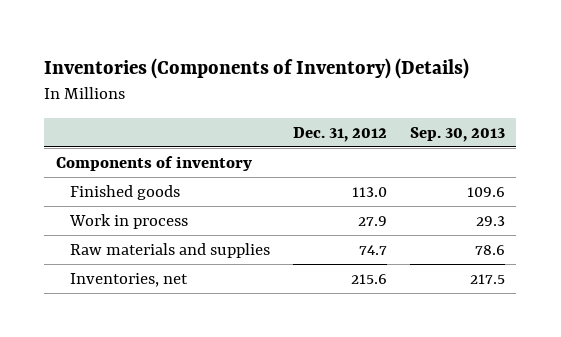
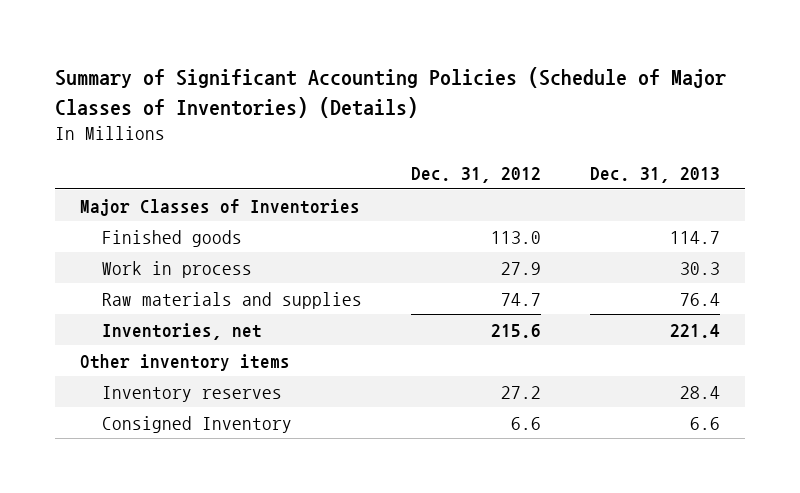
[44,57,470,79] Inventories (Components of Inventory) (Details) -> [55,67,727,118] Summary of Significant Accounting Policies (Schedule of Major Classes of Inventories) (Details)
[409,126,505,142] Sep. 30, 2013 -> none
none -> [590,167,721,184] Dec. 31, 2013
[55,155,252,171] Components of inventory -> [80,198,361,216] Major Classes of Inventories
none -> [80,353,291,371] Other inventory items
none -> [101,385,282,402] Inventory reserves
none -> [101,415,292,433] Consigned Inventory

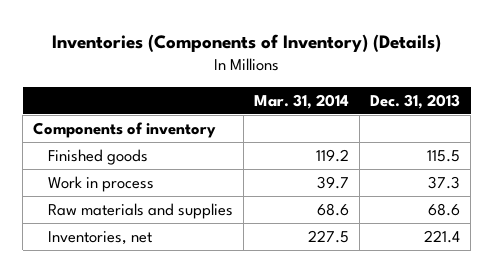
[55,67,727,118] Summary of Significant Accounting Policies (Schedule of Major Classes of Inventories) (Details) -> [51,34,441,53] Inventories (Components of Inventory) (Details)
[410,167,541,184] Dec. 31, 2012 -> none
none -> [254,93,350,109] Mar. 31, 2014
[80,198,361,216] Major Classes of Inventories -> [33,121,217,138] Components of inventory
[670,230,721,244] 114.7 -> [427,149,461,162] 115.5
[680,261,721,275] 30.3 -> [428,175,461,189] 37.3
[680,292,721,306] 76.4 -> [428,202,461,216] 68.6
[80,353,291,371] Other inventory items -> none
[101,385,282,402] Inventory reserves -> none
[101,415,292,433] Consigned Inventory -> none

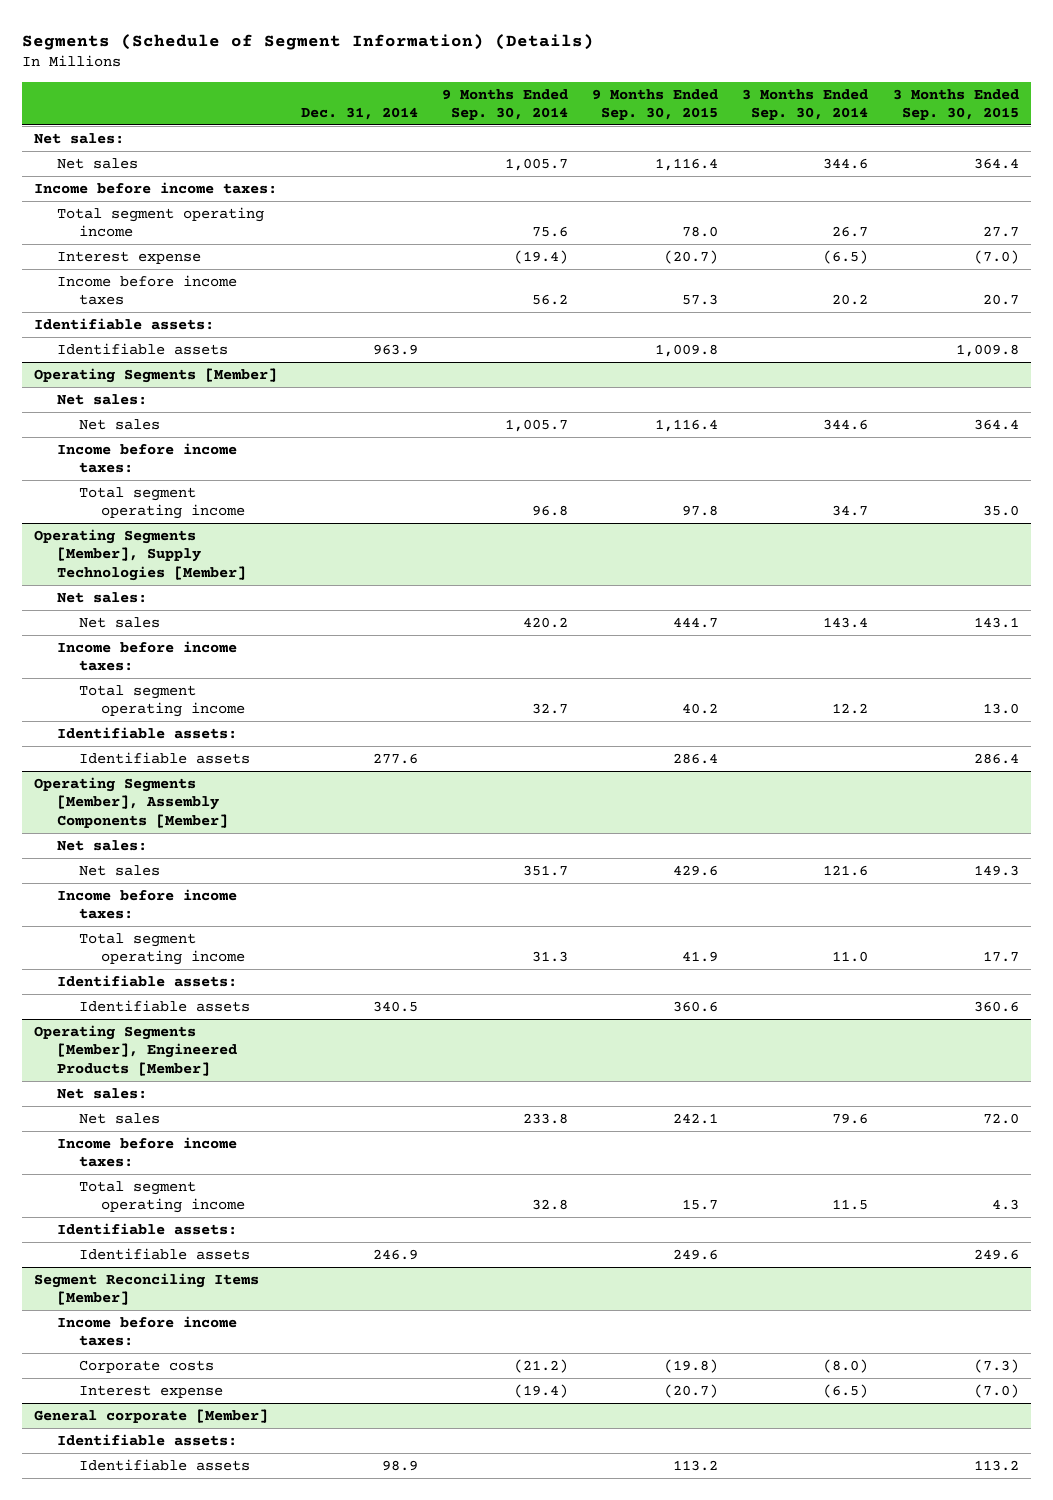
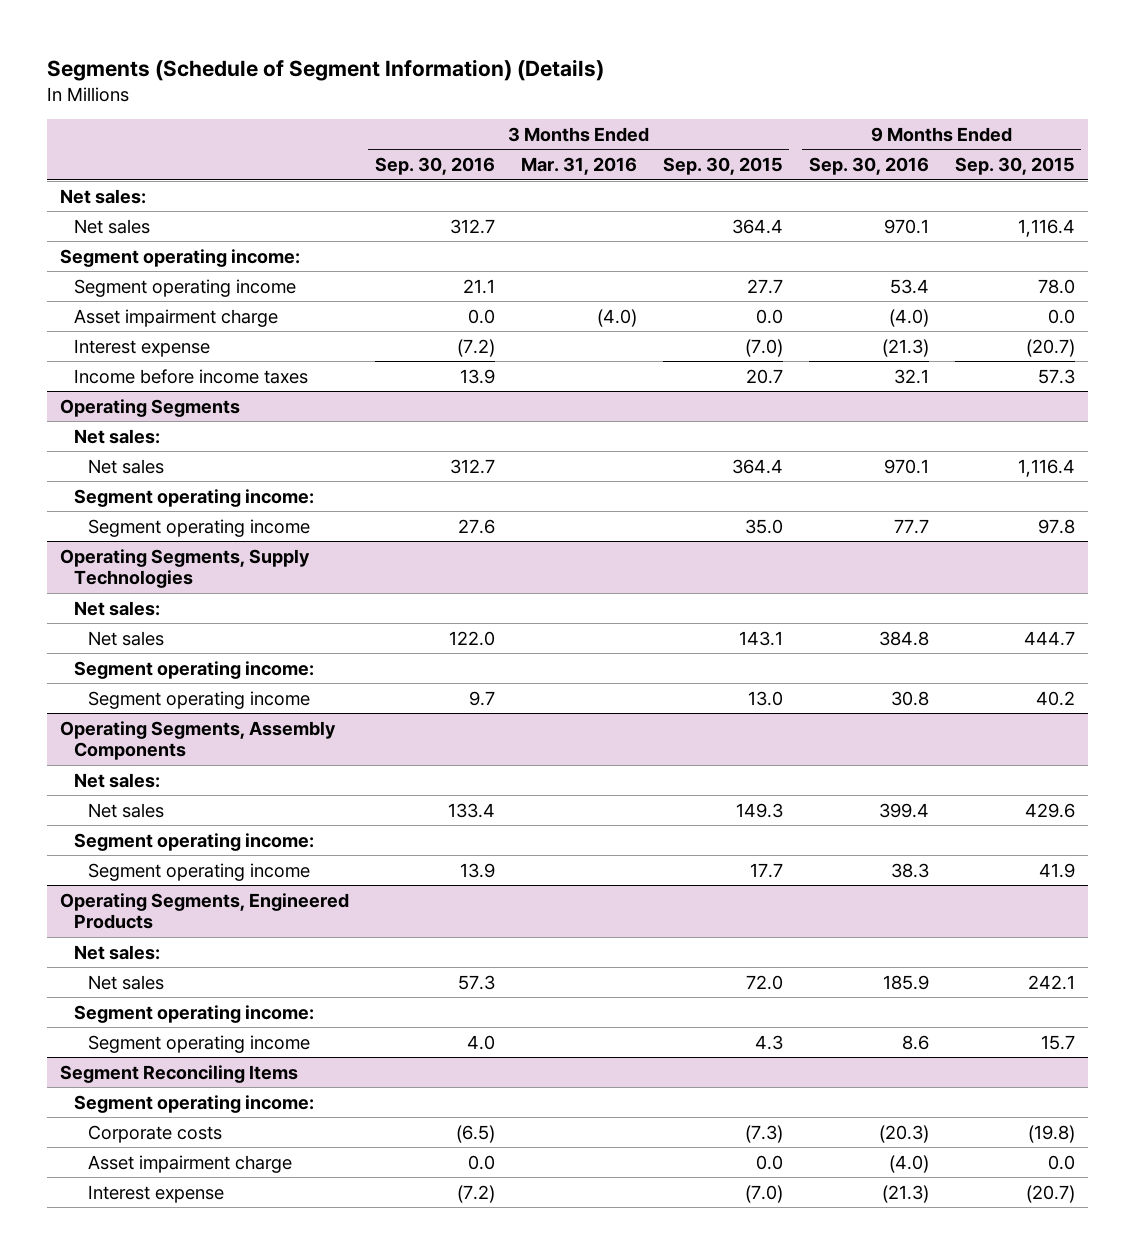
[301,106,419,120] Dec. 31, 2014 -> none
[442,88,569,120] 9 Months Ended Sep. 30, 2014 -> none
[742,88,869,120] 3 Months Ended Sep. 30, 2014 -> none
none -> [374,157,495,176] Sep. 30, 2016
none -> [520,157,637,176] Mar. 31, 2016
none -> [808,157,929,176] Sep. 30, 2016
[34,181,278,194] Income before income taxes: -> [59,248,300,267] Segment operating income:
[56,206,264,238] Total segment operating income -> [73,278,296,297] Segment operating income
none -> [73,308,278,327] Asset impairment charge
[34,317,215,330] Identifiable assets: -> none
[56,342,228,355] Identifiable assets -> none
[34,367,278,383] Operating Segments [Member] -> [59,398,240,417] Operating Segments
[56,442,237,474] Income before income taxes: -> [73,488,314,507] Segment operating income:
[78,486,246,520] Total segment operating income -> [87,518,310,537] Segment operating income
[34,528,246,581] Operating Segments [Member], Supply Technologies [Member] -> [59,548,310,589] Operating Segments, Supply Technologies
[56,726,237,739] Identifiable assets: -> none
[78,751,250,764] Identifiable assets -> none
[56,640,237,672] Income before income taxes: -> [73,660,314,679] Segment operating income:
[78,684,246,718] Total segment operating income -> [87,690,310,709] Segment operating income
[34,776,228,828] Operating Segments [Member], Assembly Components [Member] -> [59,720,336,761] Operating Segments, Assembly Components
[56,974,237,987] Identifiable assets: -> none
[78,999,250,1012] Identifiable assets -> none
[56,888,237,920] Income before income taxes: -> [73,832,314,851] Segment operating income:
[78,932,246,966] Total segment operating income -> [87,862,310,881] Segment operating income
[34,1024,237,1076] Operating Segments [Member], Engineered Products [Member] -> [59,892,349,930] Operating Segments, Engineered Products
[56,1222,237,1235] Identifiable assets: -> none
[78,1247,250,1260] Identifiable assets -> none
[56,1136,237,1168] Income before income taxes: -> [73,1004,314,1023] Segment operating income:
[78,1180,246,1214] Total segment operating income -> [87,1034,310,1053] Segment operating income
[34,1272,260,1306] Segment Reconciling Items [Member] -> [59,1064,298,1083] Segment Reconciling Items
[56,1315,237,1347] Income before income taxes: -> [73,1094,314,1113] Segment operating income:
none -> [87,1154,292,1173] Asset impairment charge
[34,1408,269,1423] General corporate [Member] -> none
[56,1433,237,1446] Identifiable assets: -> none
[78,1458,250,1471] Identifiable assets -> none

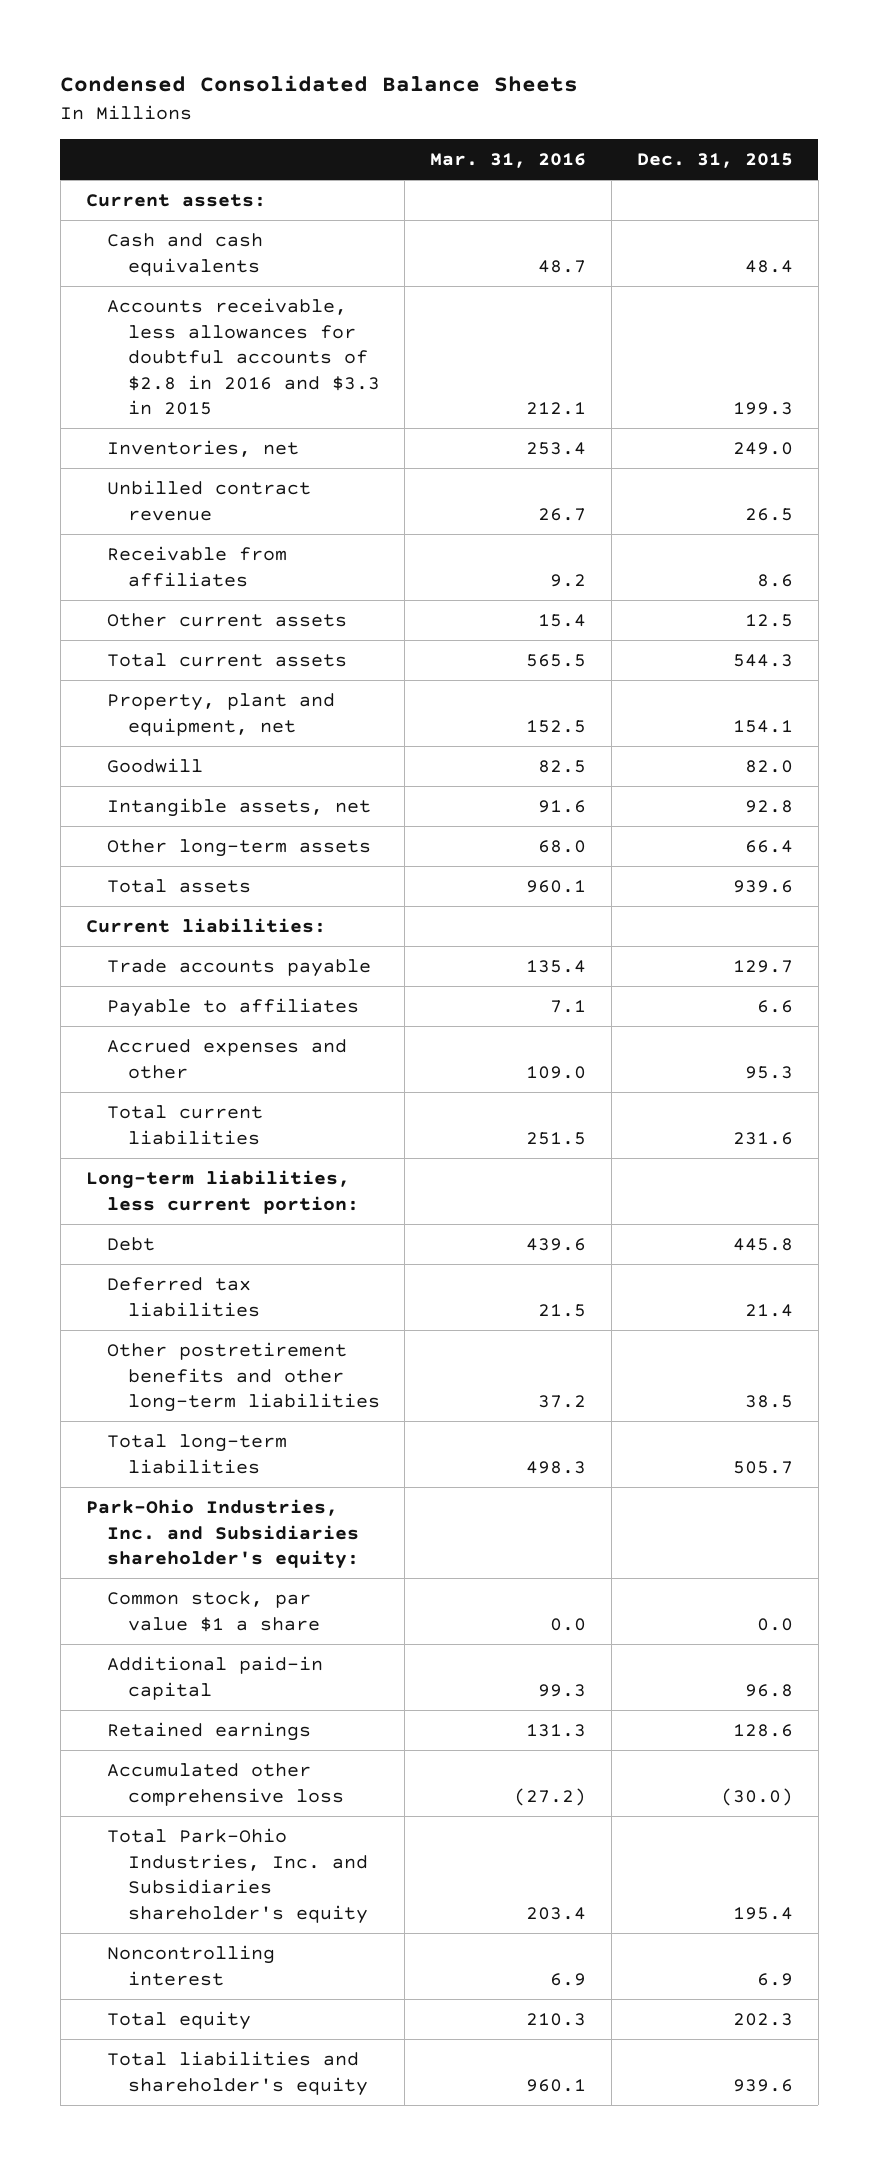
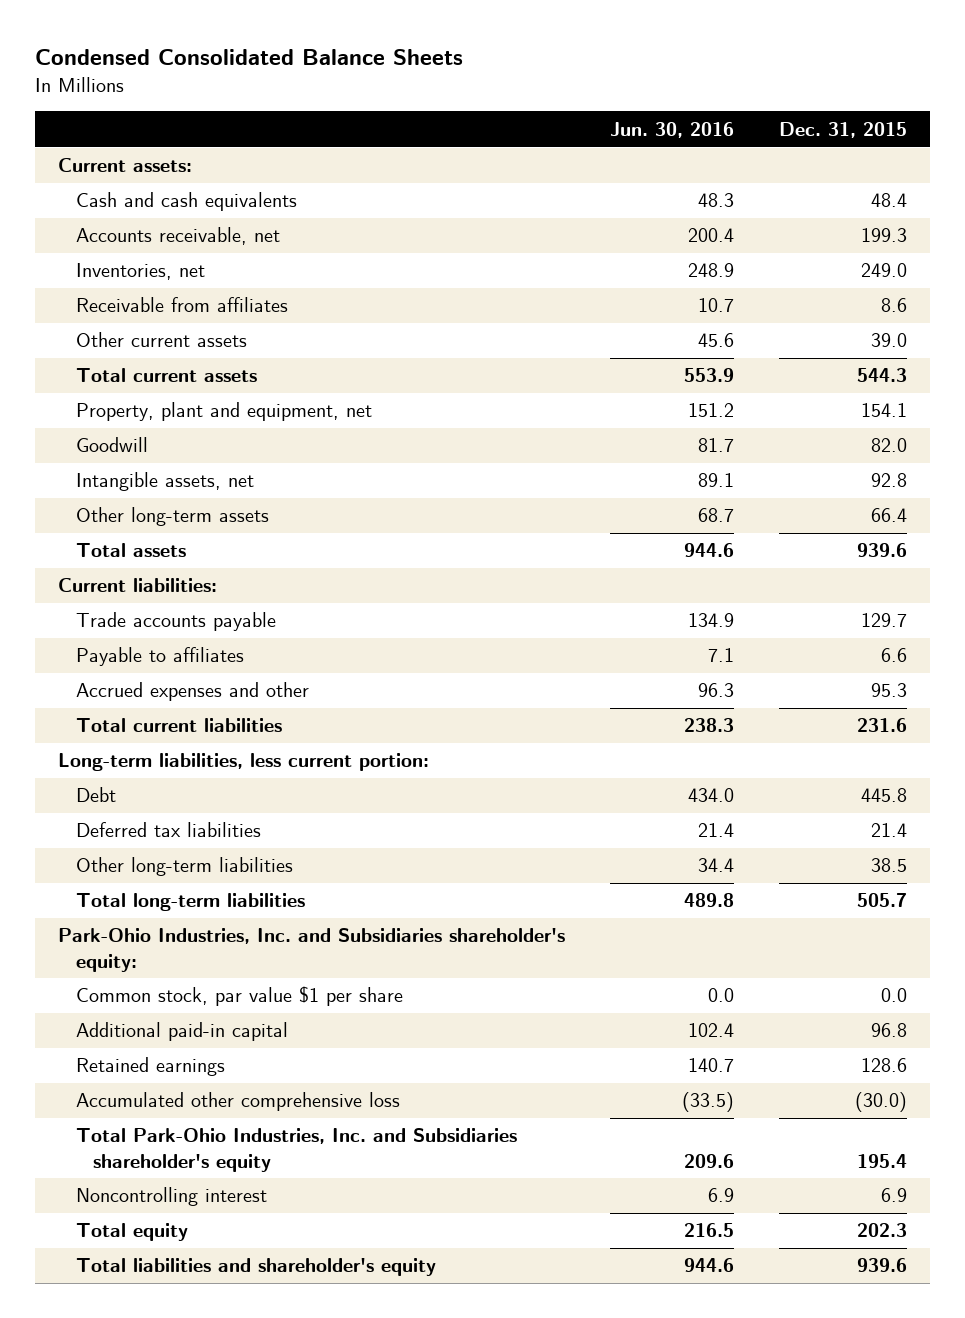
[430,152,587,168] Mar. 31, 2016 -> none
none -> [609,121,734,138] Jun. 30, 2016
[106,298,380,416] Accounts receivable, less allowances for doubtful accounts of $2.8 in 2016 and $3.3 in 2015 -> [75,227,280,246] Accounts receivable, net
[106,480,311,521] Unbilled contract revenue -> none
[744,614,793,628] 12.5 -> [871,333,908,348] 39.0
[106,1342,380,1413] Other postretirement benefits and other long-term liabilities -> [75,857,293,877] Other long-term liabilities
[106,1591,320,1632] Common stock, par value $1 a share -> [75,986,403,1007] Common stock, par value $1 per share

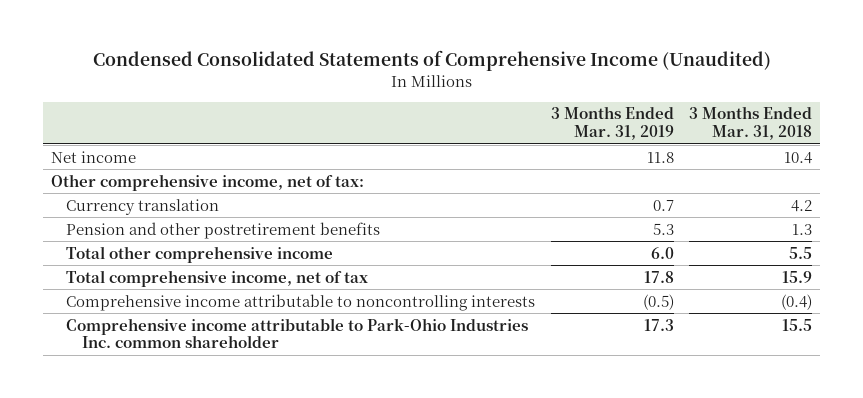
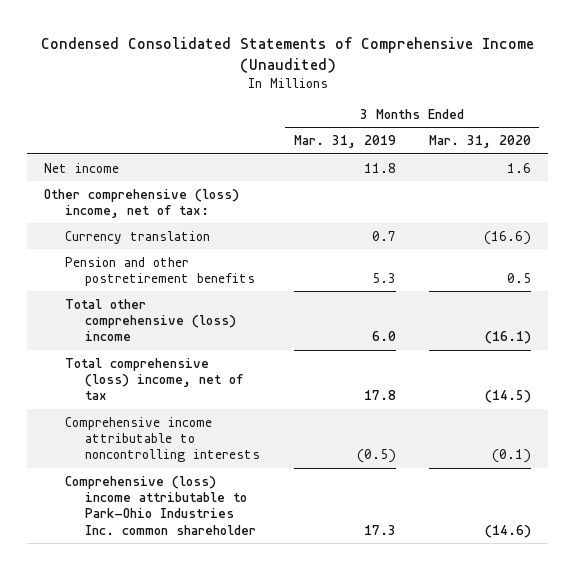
[689,106,813,141] 3 Months Ended Mar. 31, 2018 -> none
none -> [429,135,532,149] Mar. 31, 2020
[50,173,364,191] Other comprehensive income, net of tax: -> [44,188,240,219] Other comprehensive (loss) income, net of tax:
[66,245,334,263] Total other comprehensive income -> [64,298,236,342] Total other comprehensive (loss) income
[66,269,369,287] Total comprehensive income, net of tax -> [64,357,243,401] Total comprehensive (loss) income, net of tax
[66,317,529,349] Comprehensive income attributable to Park-Ohio Industries Inc. common shareholder -> [64,475,256,535] Comprehensive (loss) income attributable to Park-Ohio Industries Inc. common shareholder

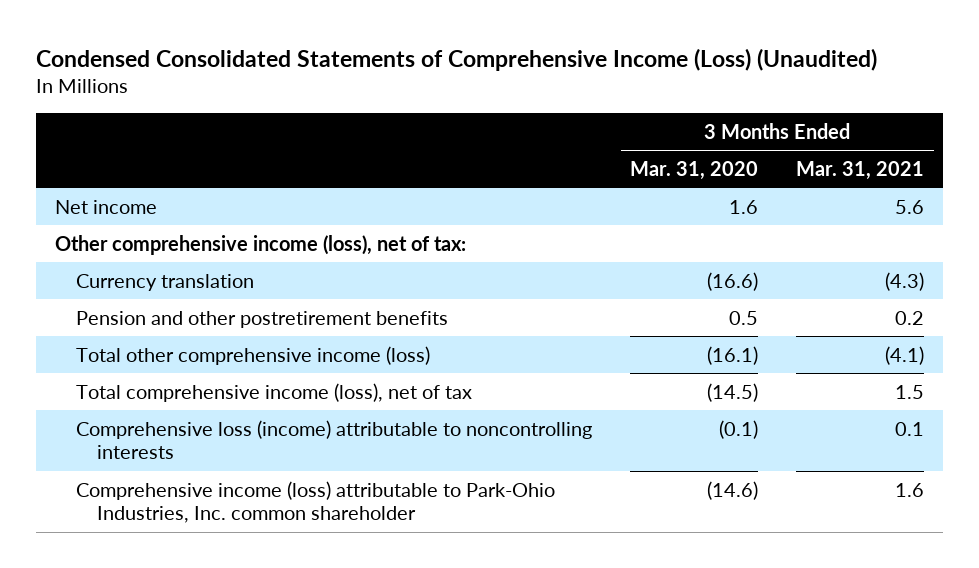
[40,36,534,73] Condensed Consolidated Statements of Comprehensive Income (Unaudited) -> [35,47,877,71] Condensed Consolidated Statements of Comprehensive Income (Loss) (Unaudited)
[293,135,396,149] Mar. 31, 2019 -> none
none -> [796,160,925,180] Mar. 31, 2021
[44,188,240,219] Other comprehensive (loss) income, net of tax: -> [54,234,466,255] Other comprehensive income (loss), net of tax:
[64,298,236,342] Total other comprehensive (loss) income -> [76,345,431,365] Total other comprehensive income (loss)
[64,357,243,401] Total comprehensive (loss) income, net of tax -> [76,382,473,402] Total comprehensive income (loss), net of tax
[64,416,260,463] Comprehensive income attributable to noncontrolling interests -> [76,419,593,460] Comprehensive loss (income) attributable to noncontrolling interests
[64,475,256,535] Comprehensive (loss) income attributable to Park-Ohio Industries Inc. common shareholder -> [76,480,556,524] Comprehensive income (loss) attributable to Park-Ohio Industries, Inc. common shareholder

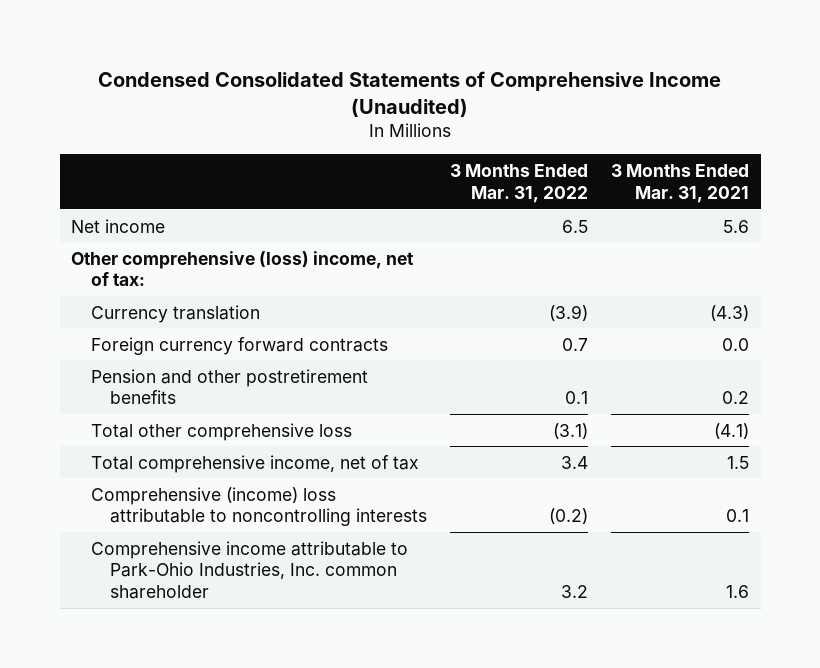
[35,47,877,71] Condensed Consolidated Statements of Comprehensive Income (Loss) (Unaudited) -> [98,70,722,117] Condensed Consolidated Statements of Comprehensive Income (Unaudited)
[630,160,759,180] Mar. 31, 2020 -> none
none -> [450,164,589,203] 3 Months Ended Mar. 31, 2022
[54,234,466,255] Other comprehensive income (loss), net of tax: -> [71,250,415,287] Other comprehensive (loss) income, net of tax:
none -> [90,336,388,355] Foreign currency forward contracts
[76,345,431,365] Total other comprehensive income (loss) -> [90,422,352,441] Total other comprehensive loss
[76,382,473,402] Total comprehensive income (loss), net of tax -> [90,454,419,473] Total comprehensive income, net of tax
[76,419,593,460] Comprehensive loss (income) attributable to noncontrolling interests -> [90,486,427,527] Comprehensive (income) loss attributable to noncontrolling interests
[76,480,556,524] Comprehensive income (loss) attributable to Park-Ohio Industries, Inc. common shareholder -> [90,540,408,600] Comprehensive income attributable to Park-Ohio Industries, Inc. common shareholder

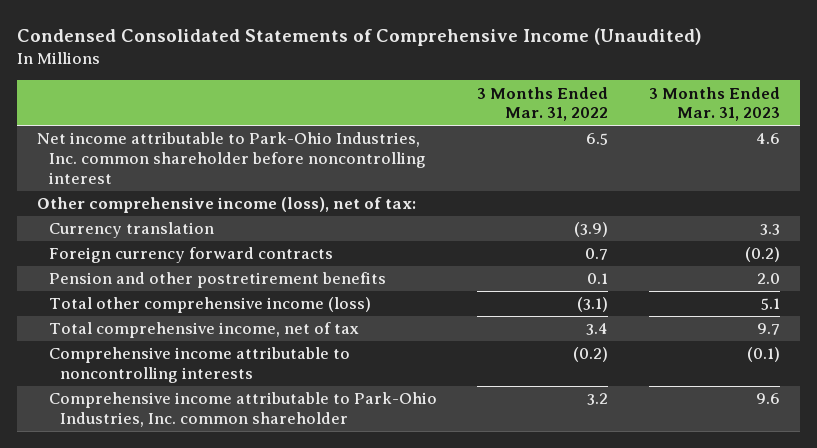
[611,164,750,203] 3 Months Ended Mar. 31, 2021 -> none
none -> [648,86,780,122] 3 Months Ended Mar. 31, 2023
[71,218,166,233] Net income -> [37,132,426,184] Net income attributable to Park-Ohio Industries, Inc. common shareholder before noncontrolling interest
[71,250,415,287] Other comprehensive (loss) income, net of tax: -> [37,197,417,214] Other comprehensive income (loss), net of tax:
[90,422,352,441] Total other comprehensive loss -> [48,297,371,314] Total other comprehensive income (loss)
[90,486,427,527] Comprehensive (income) loss attributable to noncontrolling interests -> [48,347,350,383] Comprehensive income attributable to noncontrolling interests

